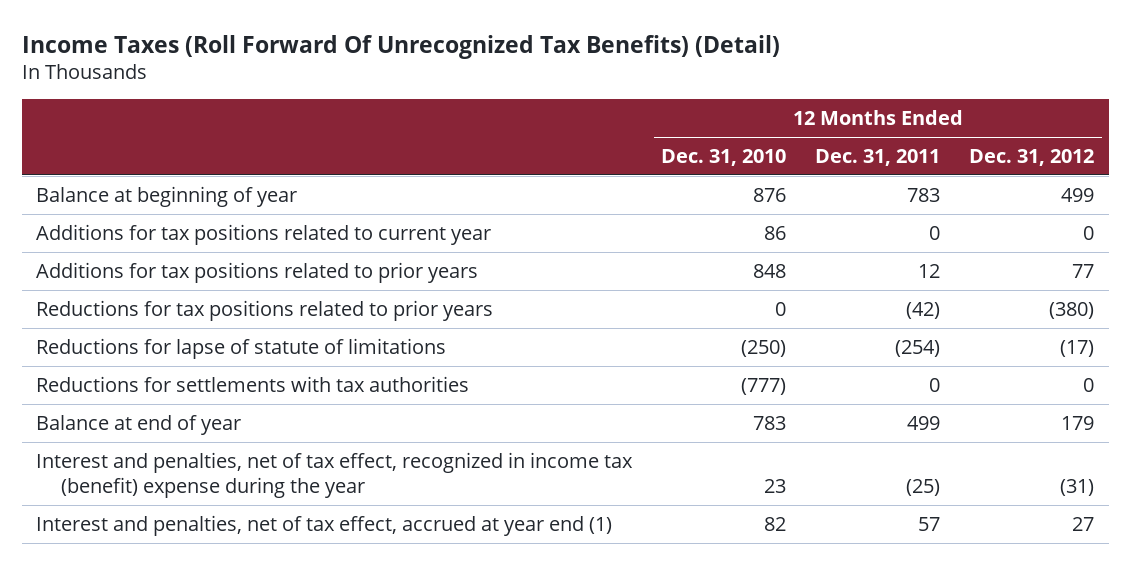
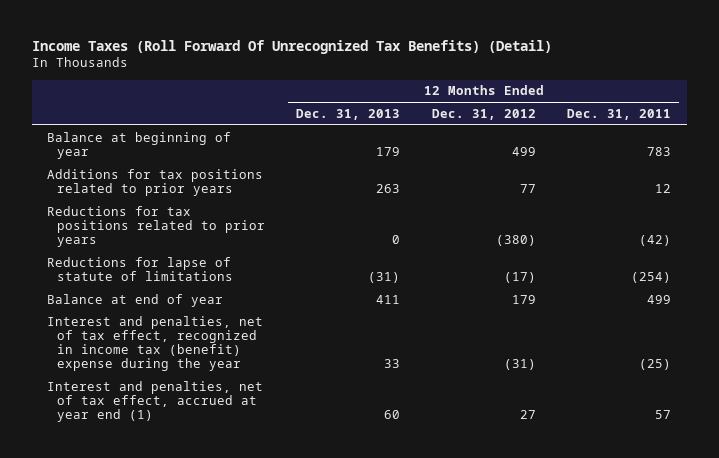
[661,149,787,167] Dec. 31, 2010 -> none
none -> [296,108,401,120] Dec. 31, 2013
[36,223,492,245] Additions for tax positions related to current year -> none
[36,375,470,392] Reductions for settlements with tax authorities -> none

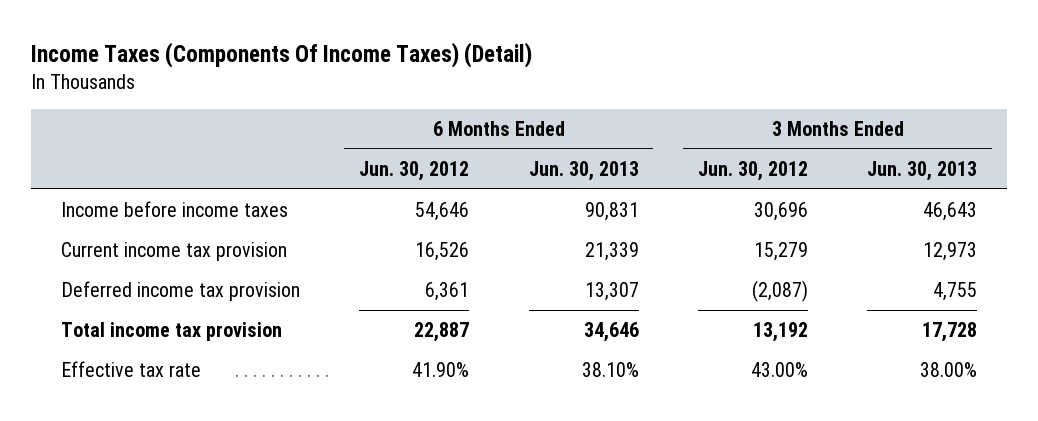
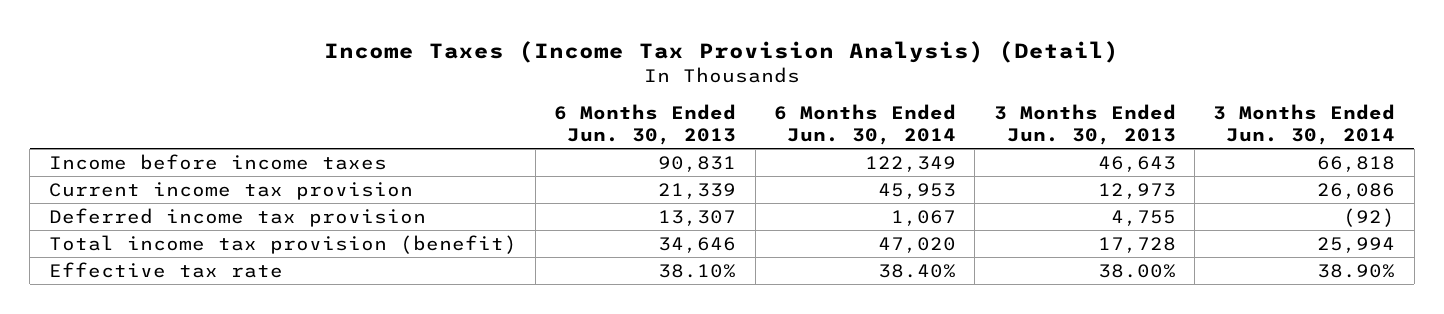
[31,42,533,69] Income Taxes (Components Of Income Taxes) (Detail) -> [324,40,1120,63] Income Taxes (Income Tax Provision Analysis) (Detail)
[359,160,470,181] Jun. 30, 2012 -> none
[697,160,808,181] Jun. 30, 2012 -> none
none -> [774,104,957,146] 6 Months Ended Jun. 30, 2014
none -> [1213,104,1396,146] 3 Months Ended Jun. 30, 2014
[60,322,282,342] Total income tax provision -> [48,234,517,254] Total income tax provision (benefit)

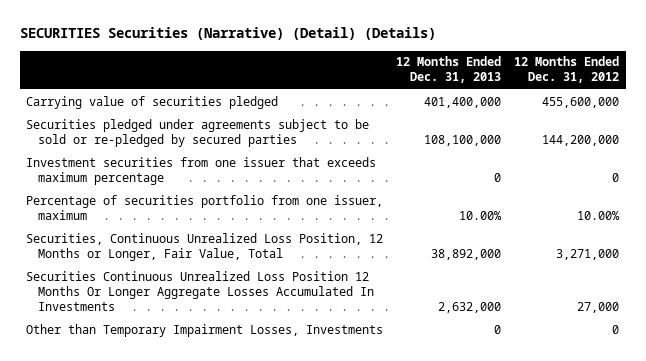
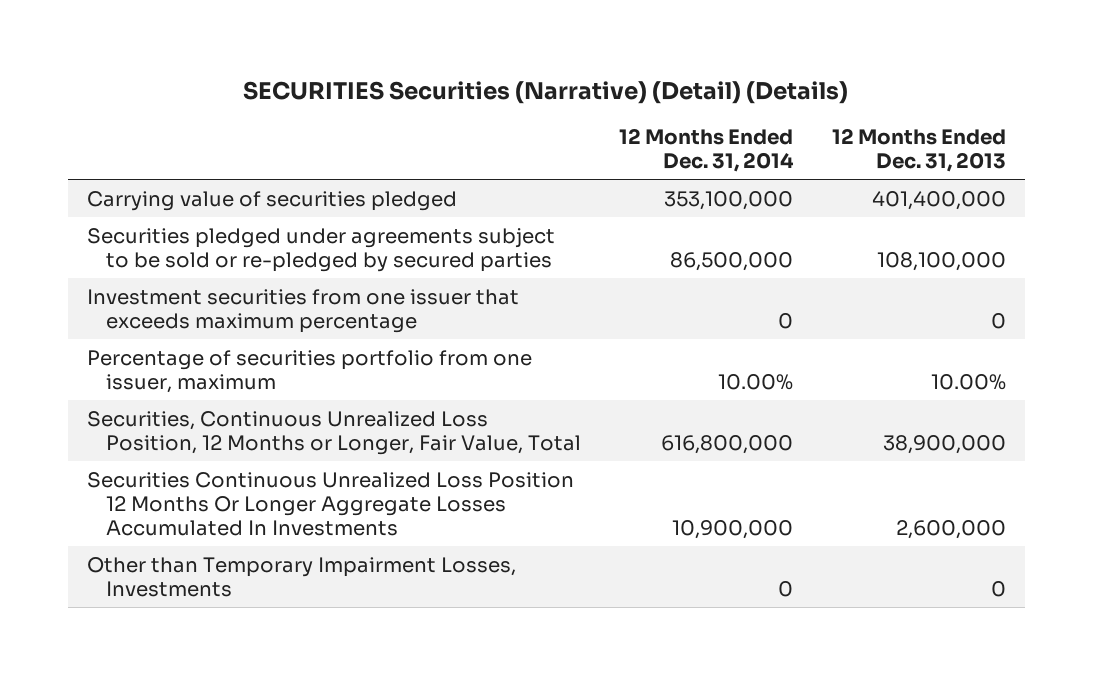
[514,56,620,84] 12 Months Ended Dec. 31, 2012 -> none
none -> [619,128,795,173] 12 Months Ended Dec. 31, 2014
[431,248,502,260] 38,892,000 -> [882,434,1006,454] 38,900,000
[438,301,502,313] 2,632,000 -> [895,519,1006,539] 2,600,000

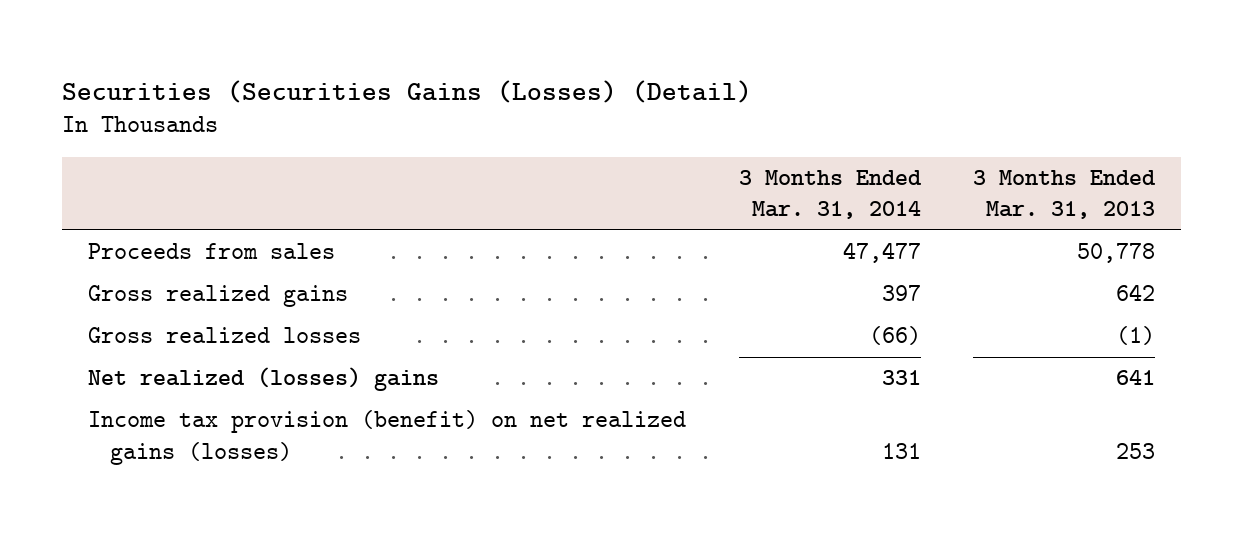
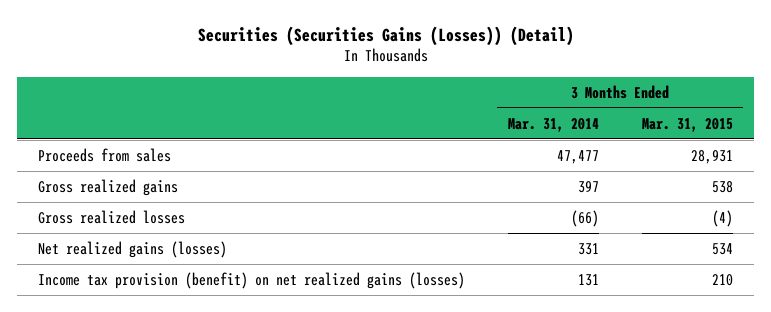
[61,79,752,103] Securities (Securities Gains (Losses) (Detail) -> [197,25,574,46] Securities (Securities Gains (Losses)) (Detail)
[973,169,1157,220] 3 Months Ended Mar. 31, 2013 -> none
none -> [641,117,733,132] Mar. 31, 2015
[88,367,440,392] Net realized (losses) gains -> [38,240,228,258] Net realized gains (losses)

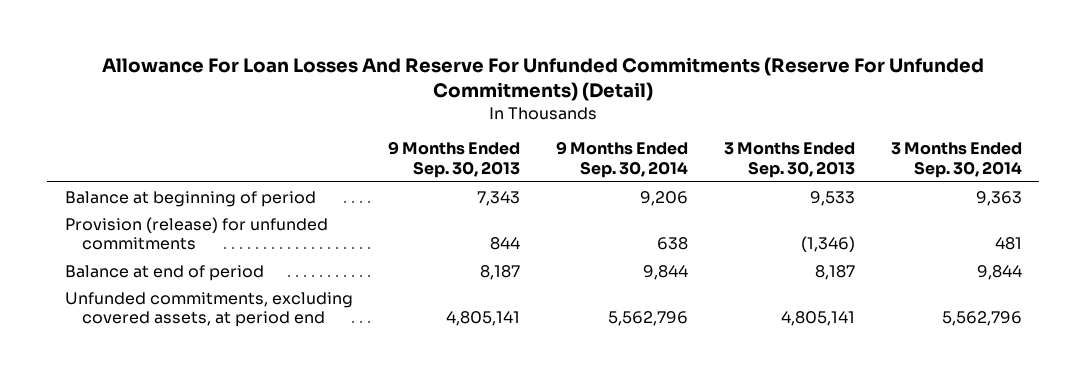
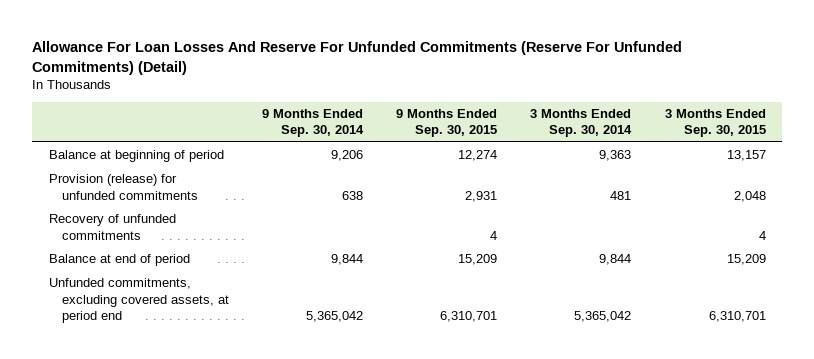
[388,141,521,178] 9 Months Ended Sep. 30, 2013 -> none
[723,142,855,178] 3 Months Ended Sep. 30, 2013 -> none
none -> [396,108,498,138] 9 Months Ended Sep. 30, 2015
none -> [664,108,766,138] 3 Months Ended Sep. 30, 2015
none -> [48,214,176,240] Recovery of unfunded commitments
[608,310,689,326] 5,562,796 -> [305,310,363,322] 5,365,042
[941,310,1022,326] 5,562,796 -> [574,310,632,322] 5,365,042

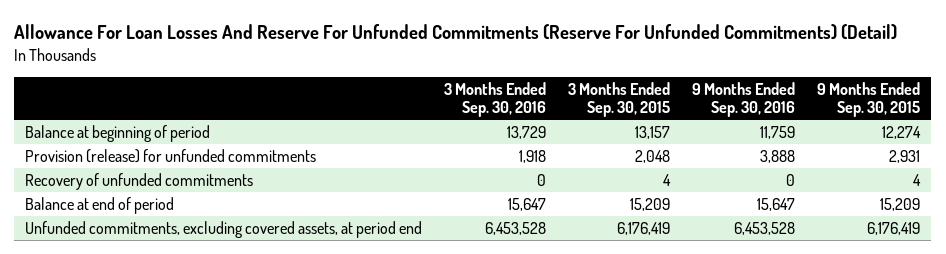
[261,108,364,138] 9 Months Ended Sep. 30, 2014 -> none
[530,108,633,138] 3 Months Ended Sep. 30, 2014 -> none
none -> [444,81,547,118] 3 Months Ended Sep. 30, 2016
none -> [692,81,796,118] 9 Months Ended Sep. 30, 2016
[440,310,498,322] 6,310,701 -> [867,221,921,235] 6,176,419
[708,310,766,322] 6,310,701 -> [617,221,671,235] 6,176,419

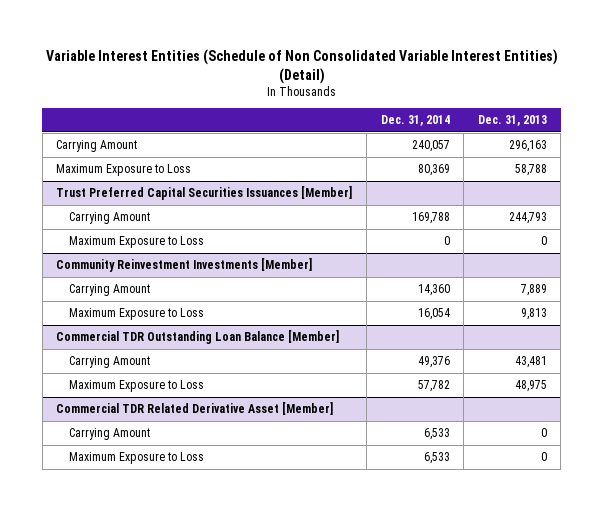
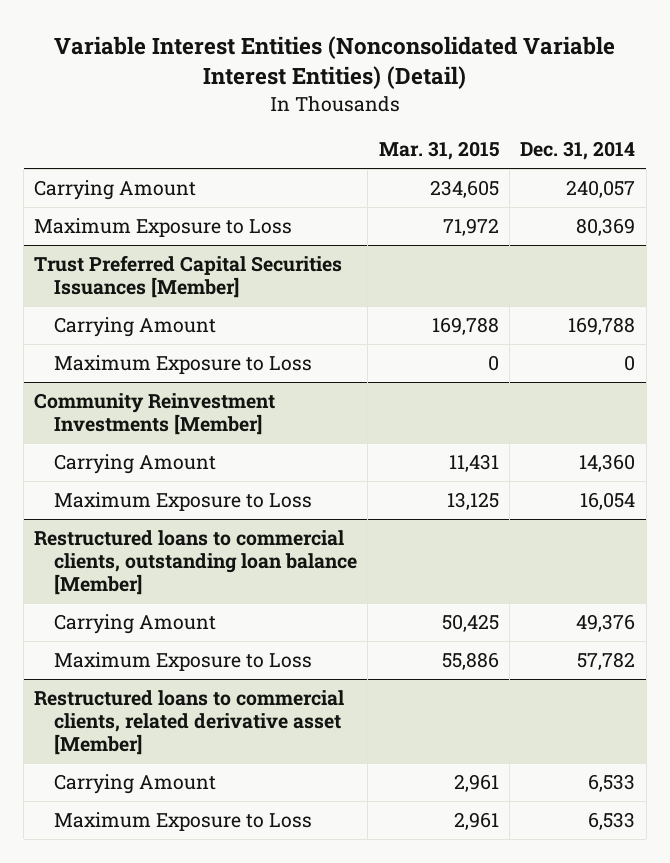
[45,48,558,84] Variable Interest Entities (Schedule of Non Consolidated Variable Interest Entities) (Detail) -> [53,35,615,90] Variable Interest Entities (Nonconsolidated Variable Interest Entities) (Detail)
[477,115,547,127] Dec. 31, 2013 -> none
none -> [378,141,499,161] Mar. 31, 2015
[56,330,340,345] Commercial TDR Outstanding Loan Balance [Member] -> [34,530,357,596] Restructured loans to commercial clients, outstanding loan balance [Member]
[56,402,334,416] Commercial TDR Related Derivative Asset [Member] -> [34,690,345,756] Restructured loans to commercial clients, related derivative asset [Member]

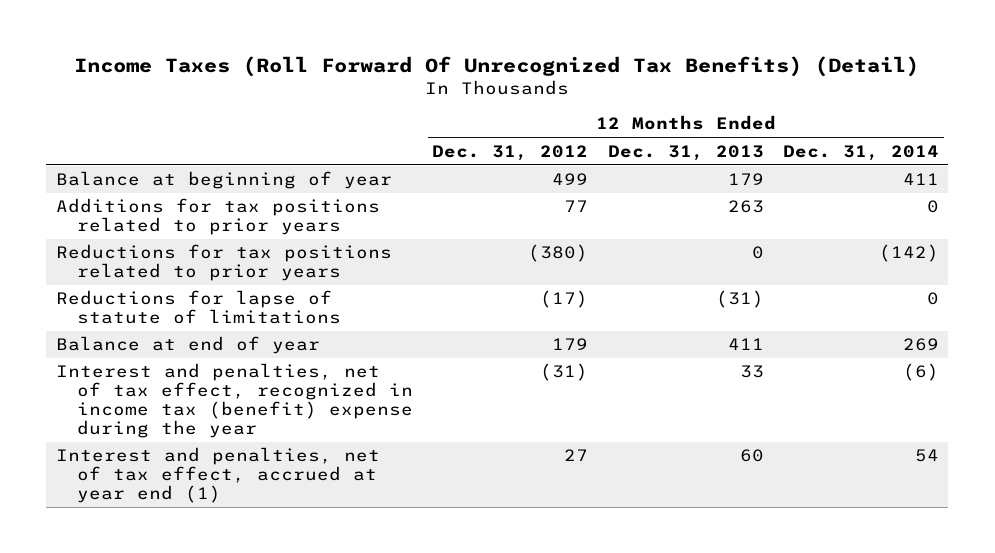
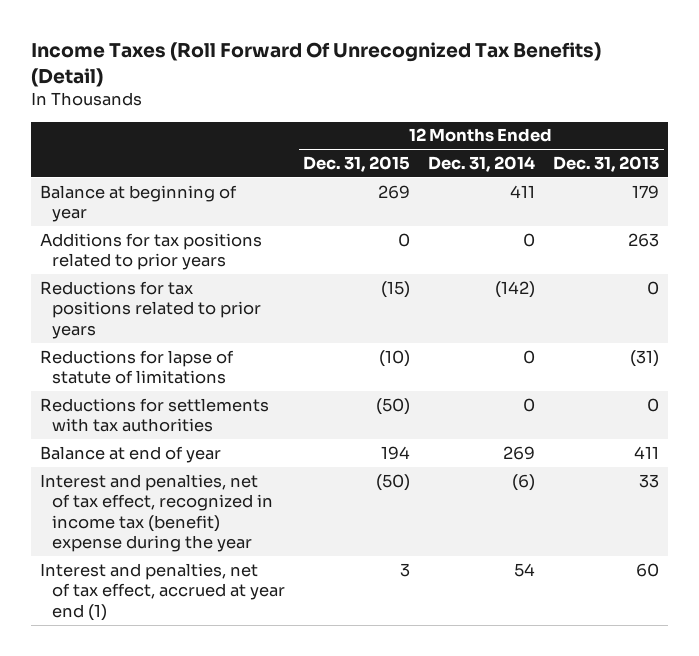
[432,144,589,161] Dec. 31, 2012 -> none
none -> [303,155,411,172] Dec. 31, 2015
none -> [40,397,270,433] Reductions for settlements with tax authorities

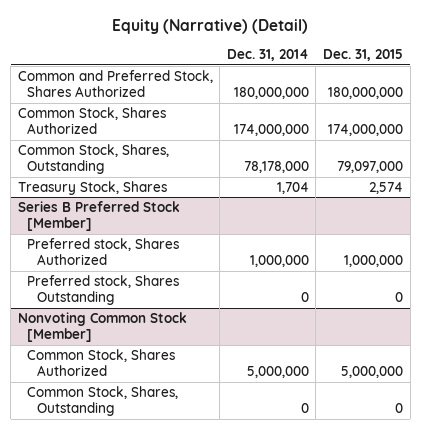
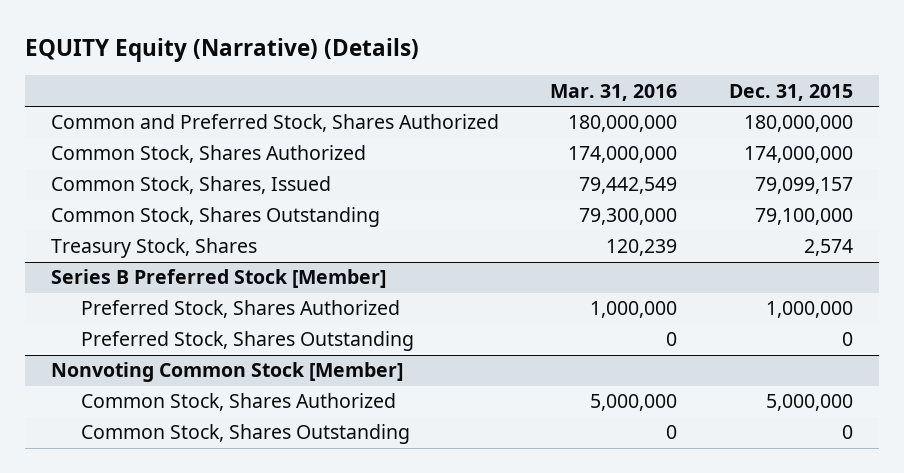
[112,19,309,35] Equity (Narrative) (Detail) -> [25,37,420,62] EQUITY Equity (Narrative) (Details)
[226,49,309,62] Dec. 31, 2014 -> none
none -> [550,83,678,101] Mar. 31, 2016
none -> [51,176,332,195] Common Stock, Shares, Issued
[17,143,169,175] Common Stock, Shares, Outstanding -> [51,207,381,228] Common Stock, Shares Outstanding
[337,161,404,174] 79,097,000 -> [754,208,853,226] 79,100,000
[27,237,180,266] Preferred stock, Shares Authorized -> [80,300,400,319] Preferred Stock, Shares Authorized
[27,274,180,306] Preferred stock, Shares Outstanding -> [80,331,414,352] Preferred Stock, Shares Outstanding
[27,385,179,417] Common Stock, Shares, Outstanding -> [80,424,410,445] Common Stock, Shares Outstanding

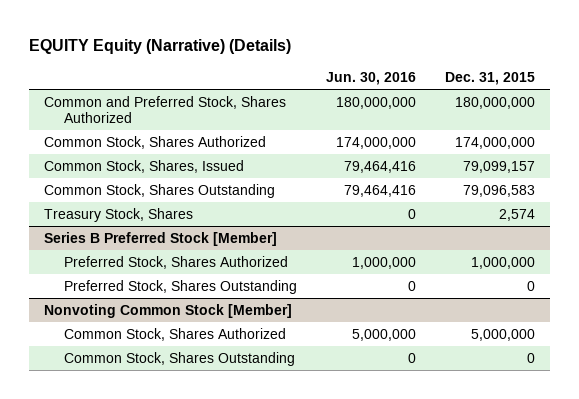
[550,83,678,101] Mar. 31, 2016 -> none
none -> [326,72,417,86] Jun. 30, 2016
[754,208,853,226] 79,100,000 -> [463,184,536,197] 79,096,583

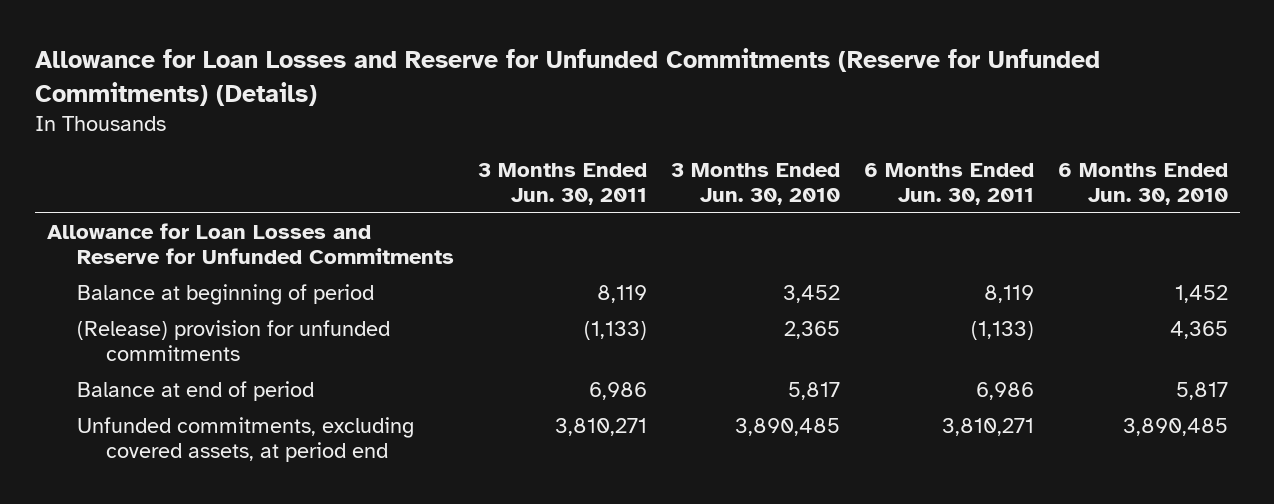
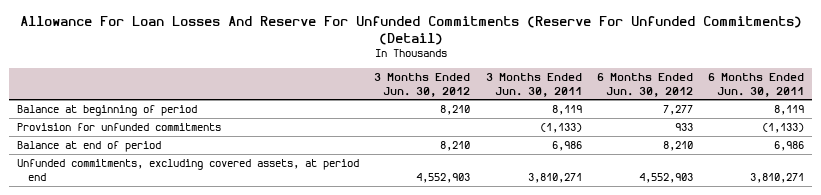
[34,48,1100,106] Allowance for Loan Losses and Reserve for Unfunded Commitments (Reserve for Unfunded Commitments) (Details) -> [19,16,802,45] Allowance For Loan Losses And Reserve For Unfunded Commitments (Reserve For Unfunded Commitments) (Detail)
[670,163,840,206] 3 Months Ended Jun. 30, 2010 -> none
[1057,163,1228,206] 6 Months Ended Jun. 30, 2010 -> none
none -> [374,72,471,97] 3 Months Ended Jun. 30, 2012
none -> [596,72,693,97] 6 Months Ended Jun. 30, 2012
[46,223,454,265] Allowance for Loan Losses and Reserve for Unfunded Commitments -> none
[76,320,390,362] (Release) provision for unfunded commitments -> [17,122,222,131] Provision for unfunded commitments

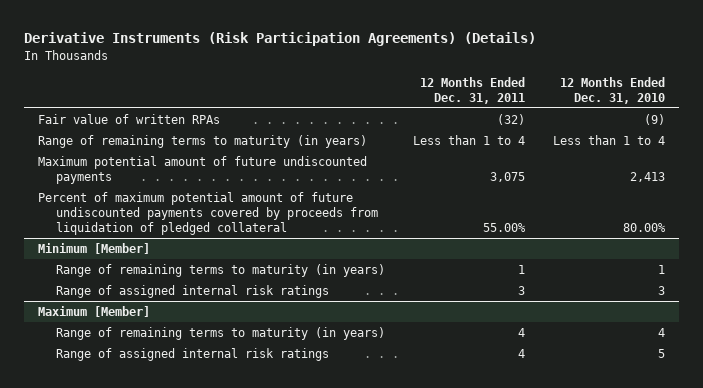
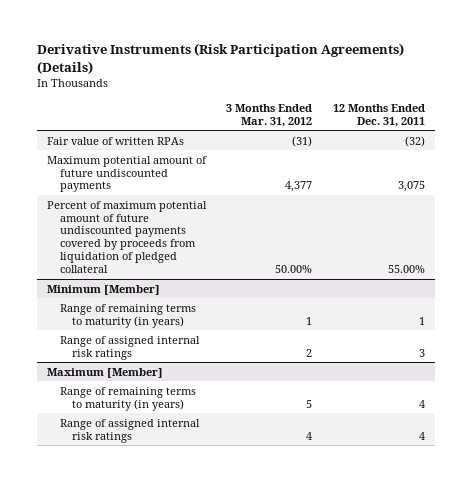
[559,76,665,104] 12 Months Ended Dec. 31, 2010 -> none
none -> [226,103,313,127] 3 Months Ended Mar. 31, 2012
[37,135,367,149] Range of remaining terms to maturity (in years) -> none

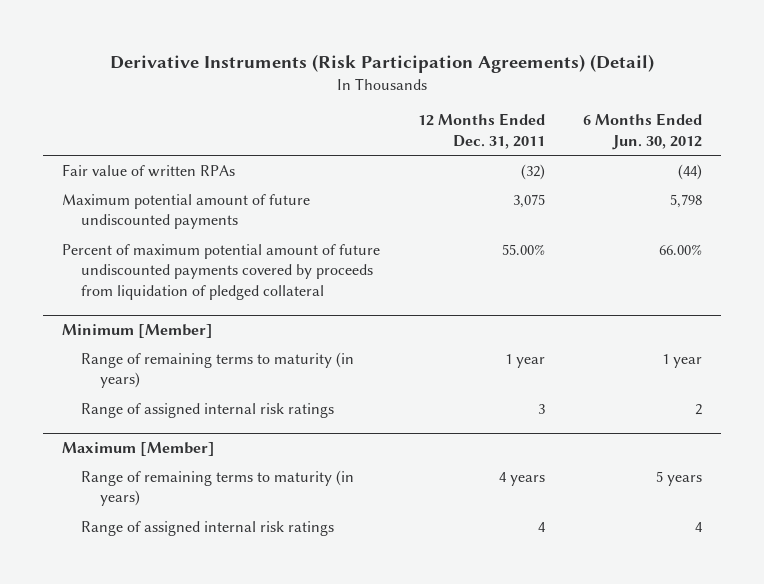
[36,43,404,74] Derivative Instruments (Risk Participation Agreements) (Details) -> [110,54,655,74] Derivative Instruments (Risk Participation Agreements) (Detail)
[226,103,313,127] 3 Months Ended Mar. 31, 2012 -> none
none -> [582,113,702,150] 6 Months Ended Jun. 30, 2012
[418,316,425,325] 1 -> [505,353,546,368] 1 year
[418,399,425,408] 4 -> [499,471,546,486] 4 years

